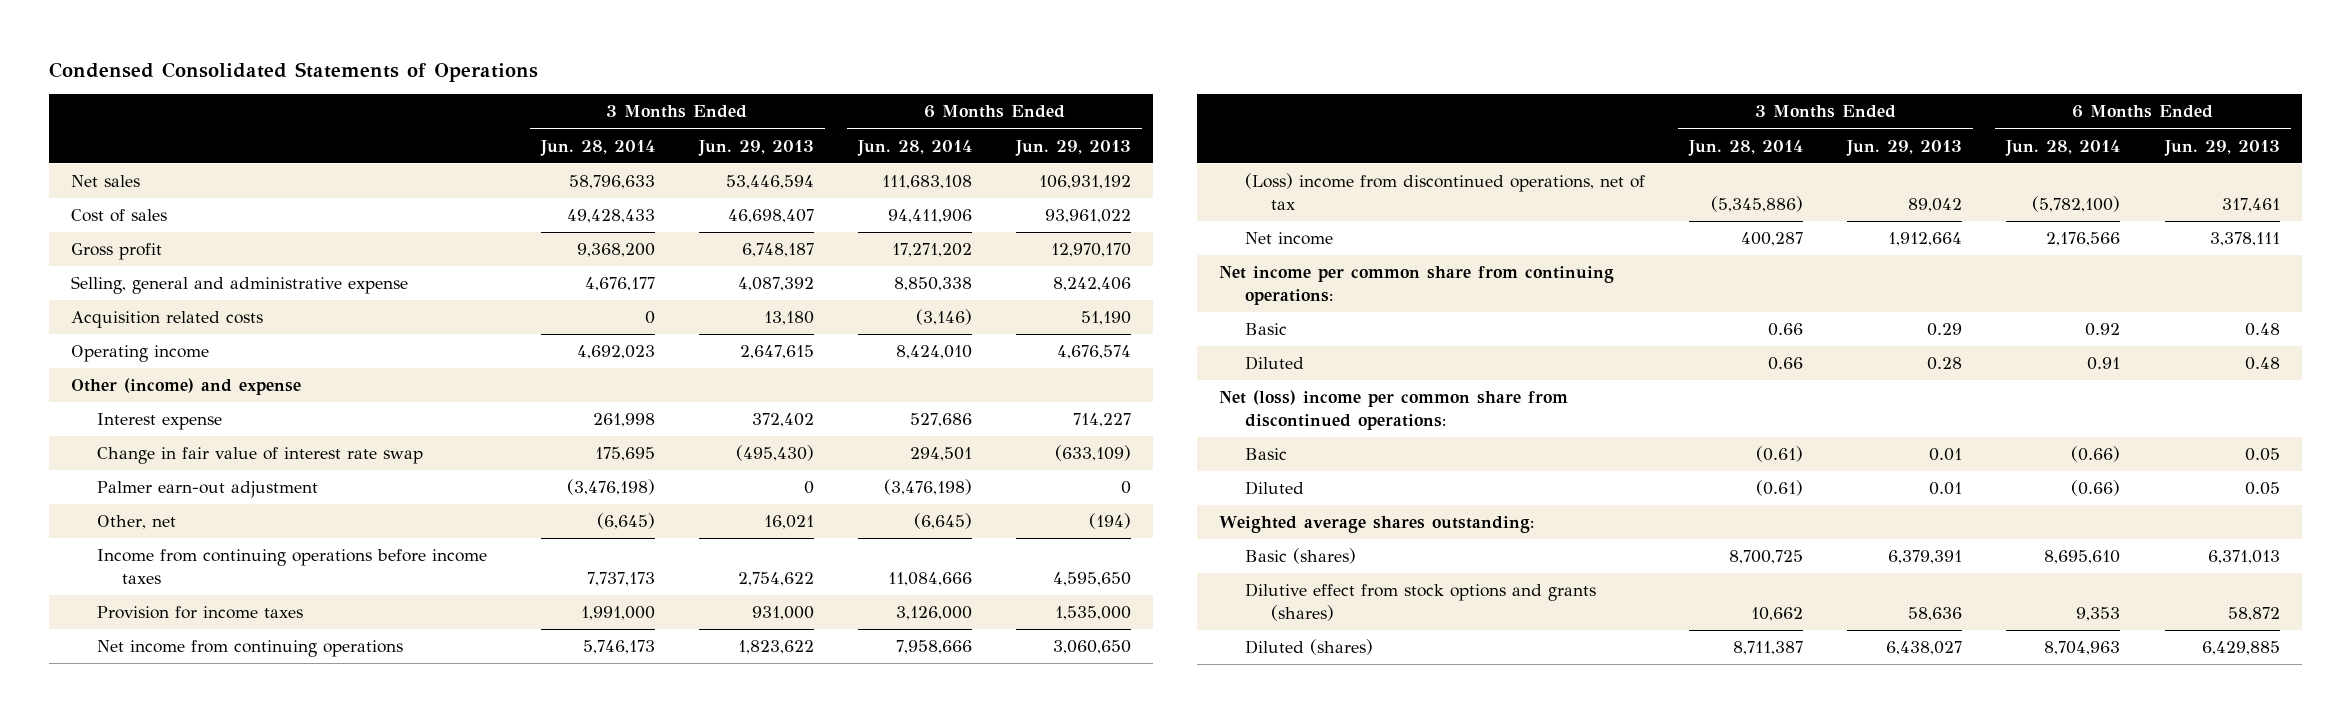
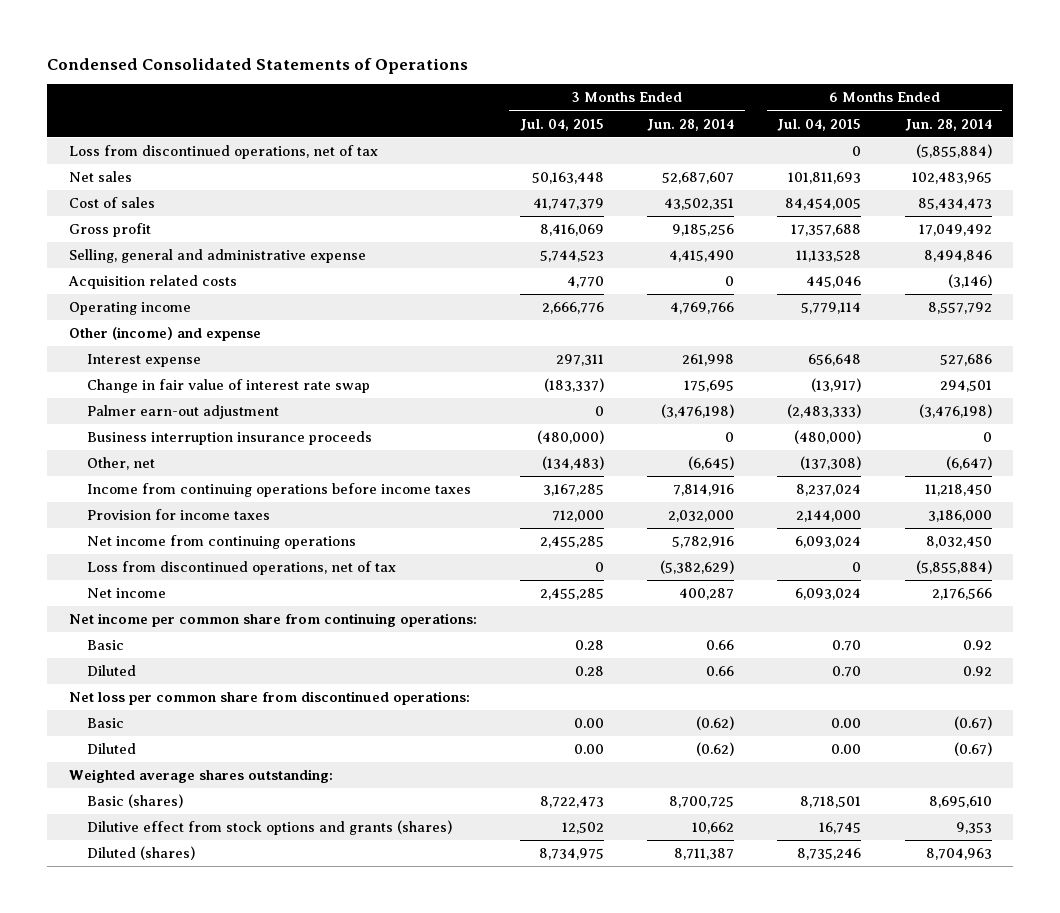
[697,139,814,156] Jun. 29, 2013 -> none
[1015,139,1132,156] Jun. 29, 2013 -> none
none -> [519,118,604,131] Jul. 04, 2015
none -> [777,118,862,131] Jul. 04, 2015
none -> [68,145,378,160] Loss from discontinued operations, net of tax
[568,175,655,190] 58,796,633 -> [662,172,735,185] 52,687,607
[882,175,973,190] 111,683,108 -> [911,172,992,185] 102,483,965
[566,209,655,224] 49,428,433 -> [664,198,735,211] 43,502,351
[888,209,973,224] 94,411,906 -> [917,198,992,211] 85,434,473
[576,243,655,258] 9,368,200 -> [672,224,735,237] 9,185,256
[892,243,973,258] 17,271,202 -> [918,224,992,237] 17,049,492
[584,277,655,292] 4,676,177 -> [669,250,735,263] 4,415,490
[894,277,973,292] 8,850,338 -> [923,250,992,263] 8,494,846
[576,345,655,360] 4,692,023 -> [670,302,735,315] 4,769,766
[896,345,973,360] 8,424,010 -> [927,302,992,315] 8,557,792
none -> [87,431,373,446] Business interruption insurance proceeds
[914,513,973,530] (6,645) -> [945,456,992,471] (6,647)
[586,571,655,586] 7,737,173 -> [673,484,735,497] 7,814,916
[888,571,973,586] 11,084,666 -> [924,484,992,497] 11,218,450
[580,606,655,621] 1,991,000 -> [668,510,735,523] 2,032,000
[896,606,973,621] 3,126,000 -> [927,510,992,523] 3,186,000
[582,640,655,655] 5,746,173 -> [672,536,735,549] 5,782,916
[896,640,973,655] 7,958,666 -> [925,536,992,549] 8,032,450
[1245,173,1646,210] (Loss) income from discontinued operations, net of tax -> [87,561,397,576] Loss from discontinued operations, net of tax
[1711,195,1804,212] (5,345,886) -> [660,560,735,575] (5,382,629)
[2032,195,2121,212] (5,782,100) -> [915,560,992,575] (5,855,884)
[2087,357,2121,371] 0.91 -> [962,666,992,677] 0.92
[1219,390,1569,430] Net (loss) income per common share from discontinued operations: -> [68,691,470,706] Net loss per common share from discontinued operations:
[1756,446,1804,463] (0.61) -> [696,716,735,731] (0.62)
[2071,446,2121,463] (0.66) -> [953,716,992,731] (0.67)
[1756,480,1804,497] (0.61) -> [696,742,735,757] (0.62)
[2071,480,2121,497] (0.66) -> [953,742,992,757] (0.67)

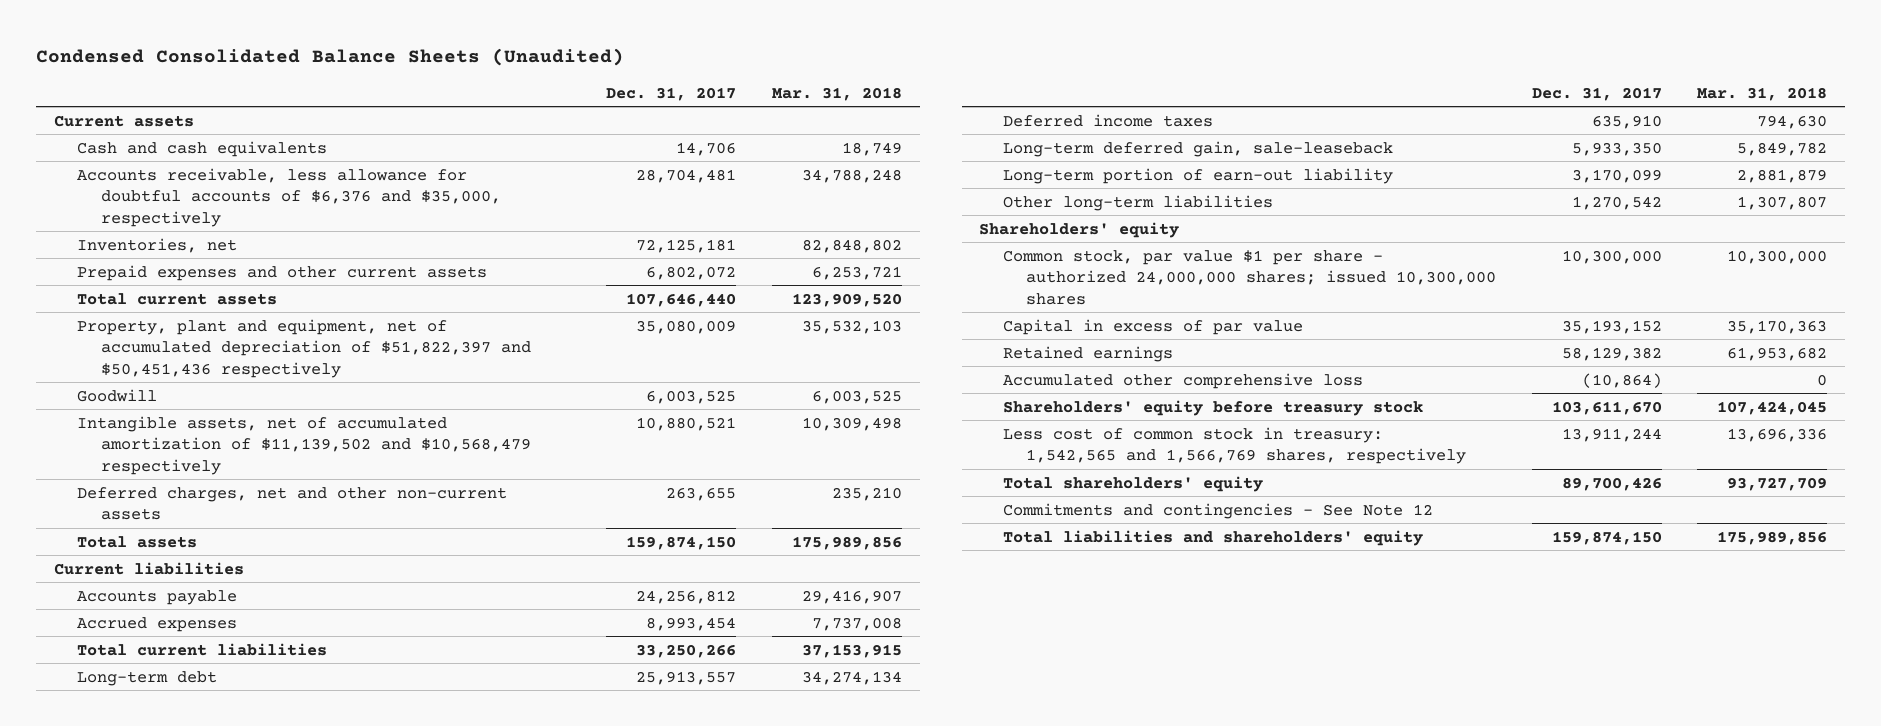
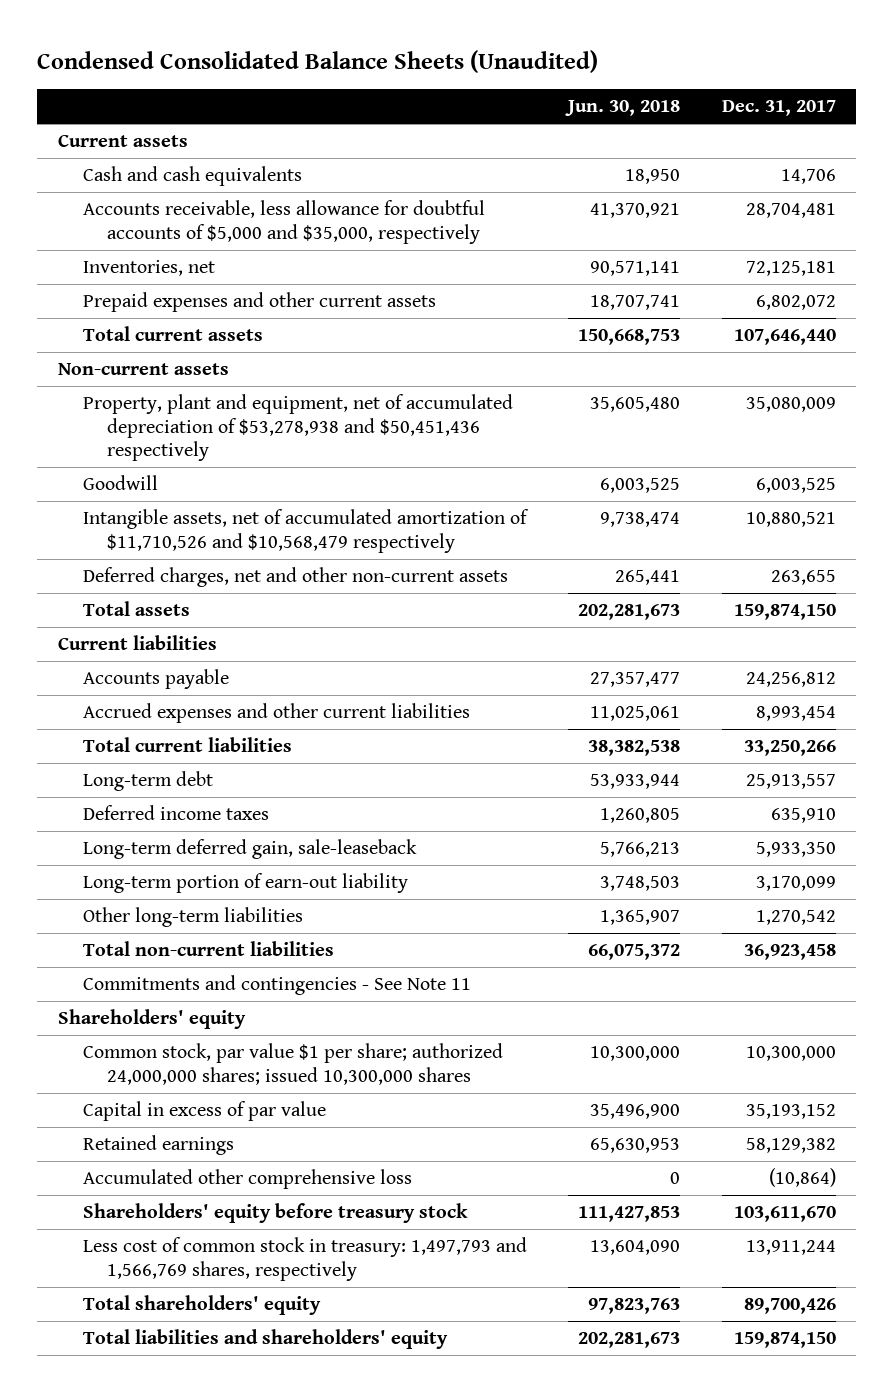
[771,86,902,101] Mar. 31, 2018 -> none
none -> [565,100,681,117] Jun. 30, 2018
[77,167,501,227] Accounts receivable, less allowance for doubtful accounts of $6,376 and $35,000, respectively -> [82,200,485,244] Accounts receivable, less allowance for doubtful accounts of $5,000 and $35,000, respectively
none -> [58,363,230,376] Non-current assets
[77,318,531,378] Property, plant and equipment, net of accumulated depreciation of $51,822,397 and $50,451,436 respectively -> [82,394,513,461] Property, plant and equipment, net of accumulated depreciation of $53,278,938 and $50,451,436 respectively
[77,415,531,475] Intangible assets, net of accumulated amortization of $11,139,502 and $10,568,479 respectively -> [82,509,529,553] Intangible assets, net of accumulated amortization of $11,710,526 and $10,568,479 respectively
[77,616,238,632] Accrued expenses -> [82,703,470,724] Accrued expenses and other current liabilities
none -> [82,941,334,957] Total non-current liabilities
none -> [82,975,471,996] Commitments and contingencies - See Note 11
[1002,249,1497,305] Common stock, par value $1 per share - authorized 24,000,000 shares; issued 10,300,000 shares -> [82,1043,503,1085] Common stock, par value $1 per share; authorized 24,000,000 shares; issued 10,300,000 shares
[1002,426,1467,465] Less cost of common stock in treasury: 1,542,565 and 1,566,769 shares, respectively -> [82,1237,527,1281] Less cost of common stock in treasury: 1,497,793 and 1,566,769 shares, respectively
[1002,502,1433,519] Commitments and contingencies - See Note 12 -> none

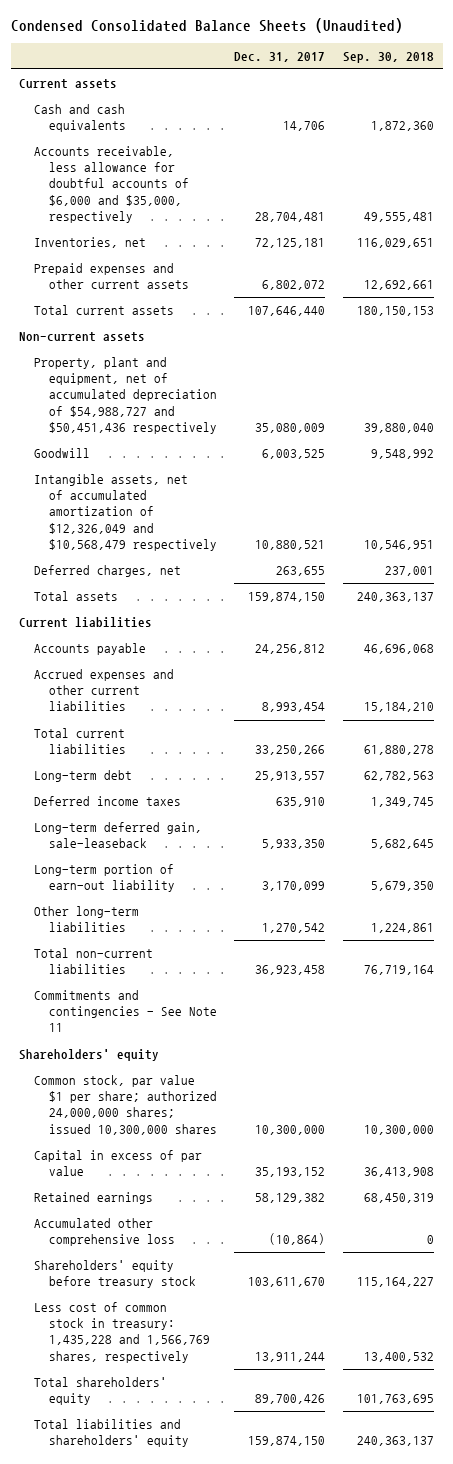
[565,100,681,117] Jun. 30, 2018 -> none
none -> [343,51,435,63] Sep. 30, 2018
[82,200,485,244] Accounts receivable, less allowance for doubtful accounts of $5,000 and $35,000, respectively -> [34,146,189,223] Accounts receivable, less allowance for doubtful accounts of $6,000 and $35,000, respectively
[82,394,513,461] Property, plant and equipment, net of accumulated depreciation of $53,278,938 and $50,451,436 respectively -> [34,357,217,434] Property, plant and equipment, net of accumulated depreciation of $54,988,727 and $50,451,436 respectively
[82,509,529,553] Intangible assets, net of accumulated amortization of $11,710,526 and $10,568,479 respectively -> [34,474,217,551] Intangible assets, net of accumulated amortization of $12,326,049 and $10,568,479 respectively
[82,567,508,588] Deferred charges, net and other non-current assets -> [34,565,182,578] Deferred charges, net
[82,1237,527,1281] Less cost of common stock in treasury: 1,497,793 and 1,566,769 shares, respectively -> [34,1302,210,1363] Less cost of common stock in treasury: 1,435,228 and 1,566,769 shares, respectively

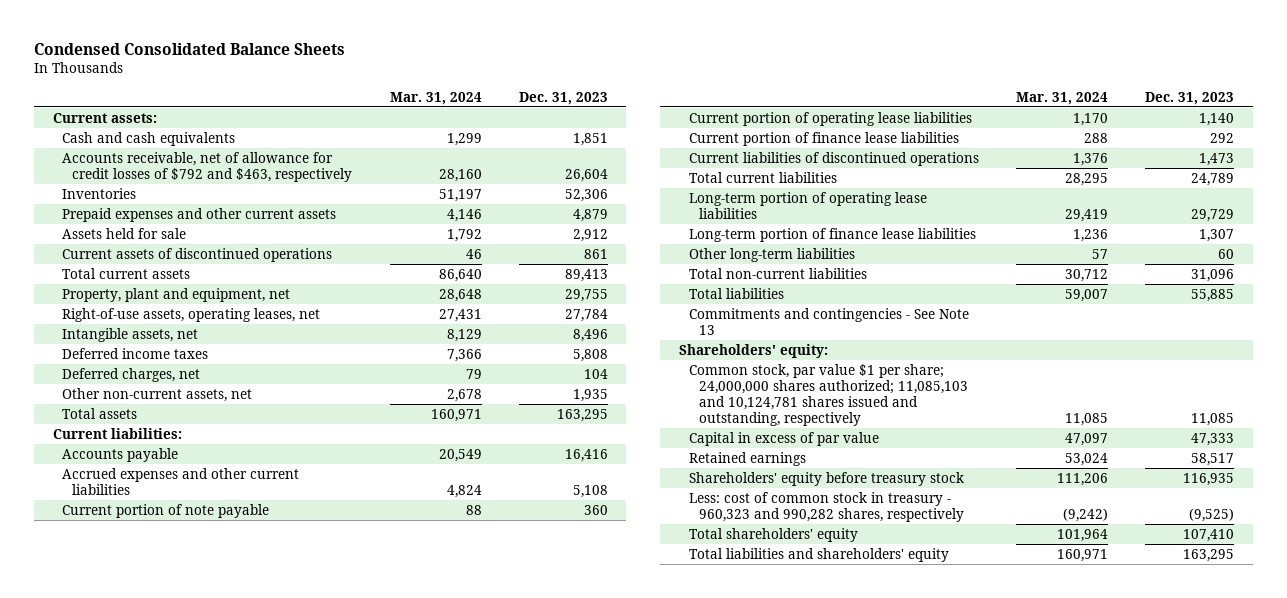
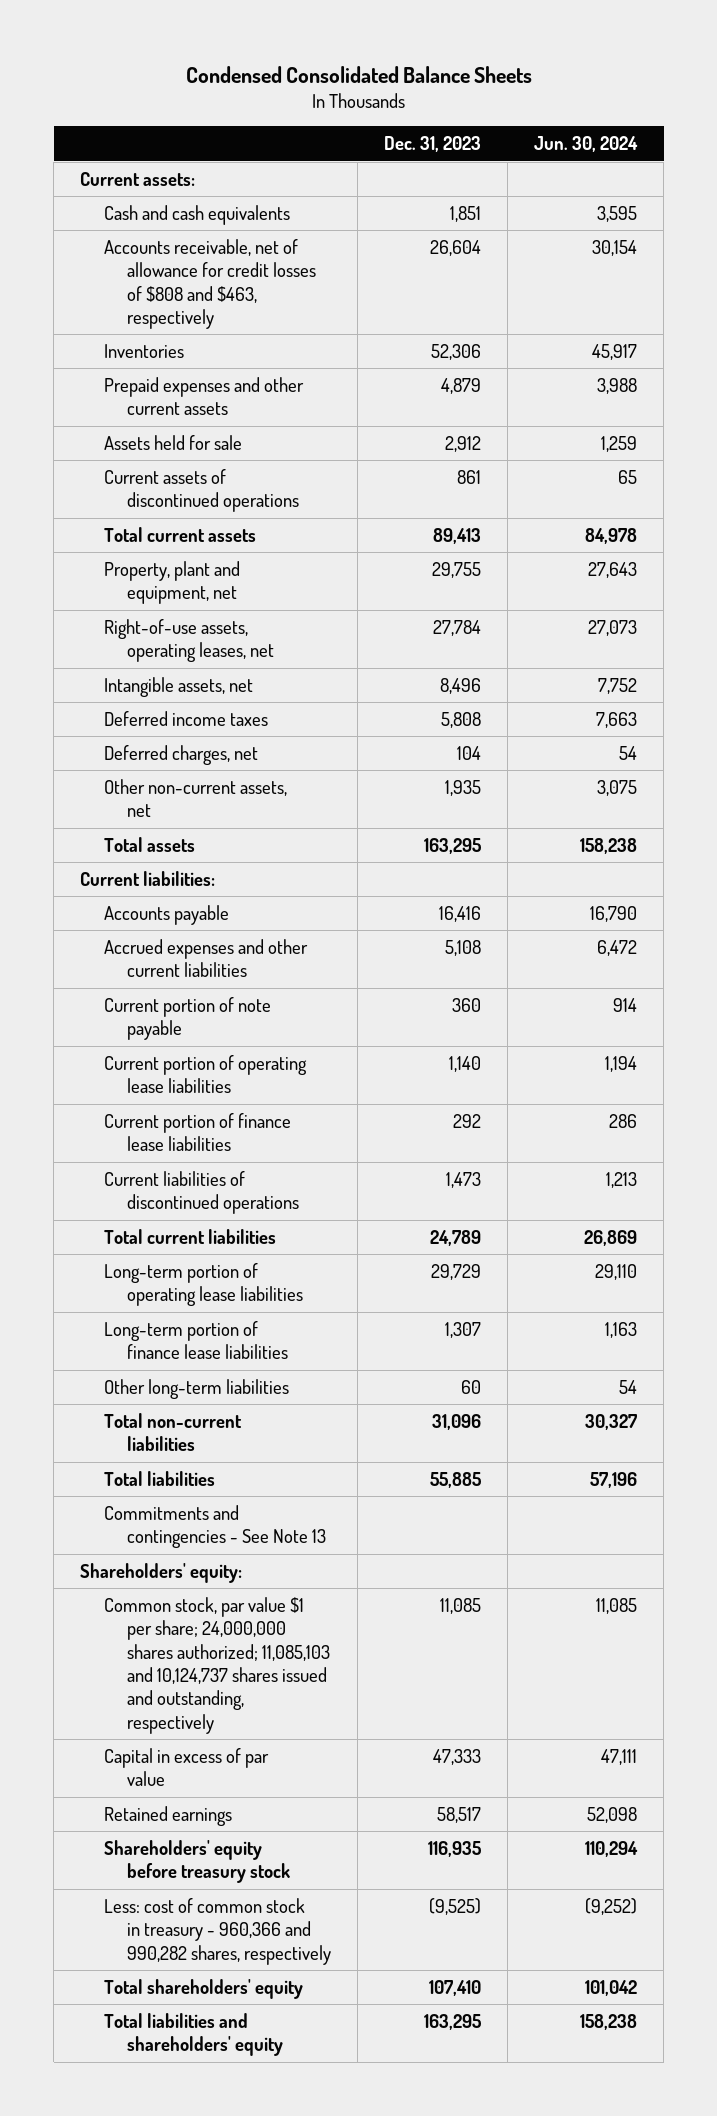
[389,91,482,105] Mar. 31, 2024 -> none
none -> [534,136,639,153] Jun. 30, 2024
[62,151,353,182] Accounts receivable, net of allowance for credit losses of $792 and $463, respectively -> [103,238,317,329] Accounts receivable, net of allowance for credit losses of $808 and $463, respectively
[688,363,968,426] Common stock, par value $1 per share; 24,000,000 shares authorized; 11,085,103 and 10,124,781 shares issued and outstanding, respectively -> [103,1596,331,1734] Common stock, par value $1 per share; 24,000,000 shares authorized; 11,085,103 and 10,124,737 shares issued and outstanding, respectively
[688,491,964,522] Less: cost of common stock in treasury - 960,323 and 990,282 shares, respectively -> [103,1897,332,1965] Less: cost of common stock in treasury - 960,366 and 990,282 shares, respectively

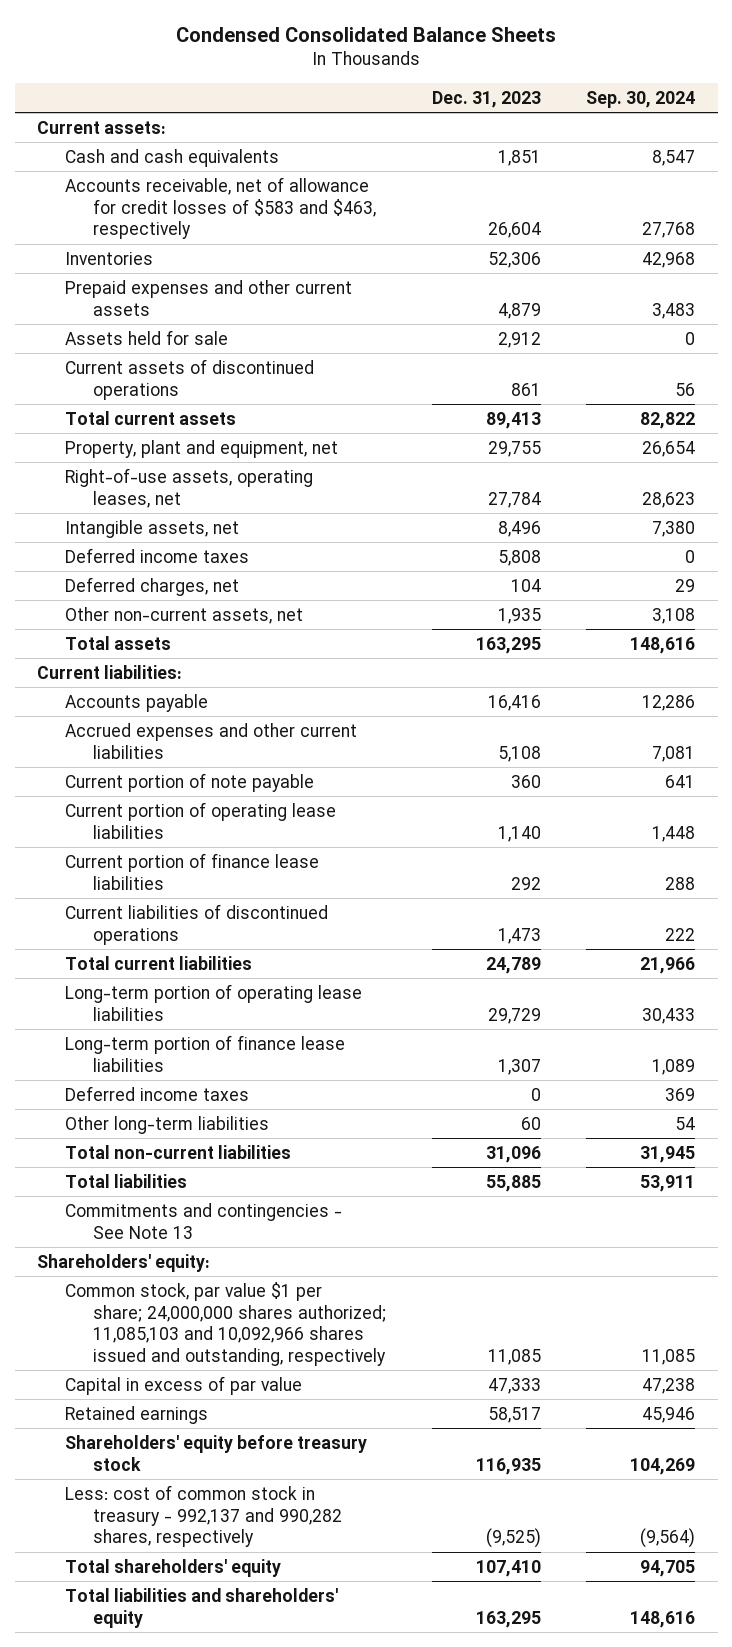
[534,136,639,153] Jun. 30, 2024 -> none
none -> [586,90,696,108] Sep. 30, 2024
[103,238,317,329] Accounts receivable, net of allowance for credit losses of $808 and $463, respectively -> [65,176,377,240] Accounts receivable, net of allowance for credit losses of $583 and $463, respectively
none -> [65,1085,250,1101] Deferred income taxes
[103,1596,331,1734] Common stock, par value $1 per share; 24,000,000 shares authorized; 11,085,103 and 10,124,737 shares issued and outstanding, respectively -> [65,1281,387,1366] Common stock, par value $1 per share; 24,000,000 shares authorized; 11,085,103 and 10,092,966 shares issued and outstanding, respectively
[103,1897,332,1965] Less: cost of common stock in treasury - 960,366 and 990,282 shares, respectively -> [65,1484,343,1548] Less: cost of common stock in treasury - 992,137 and 990,282 shares, respectively

